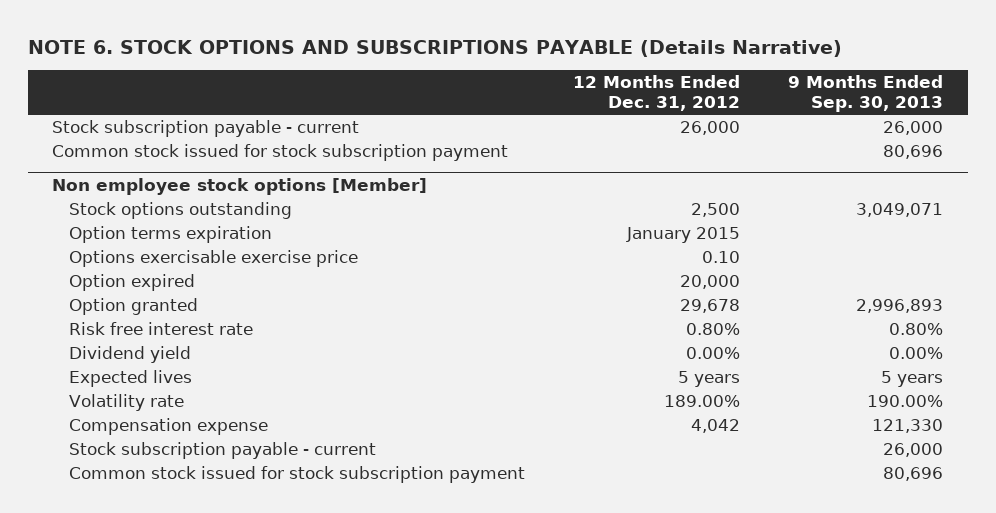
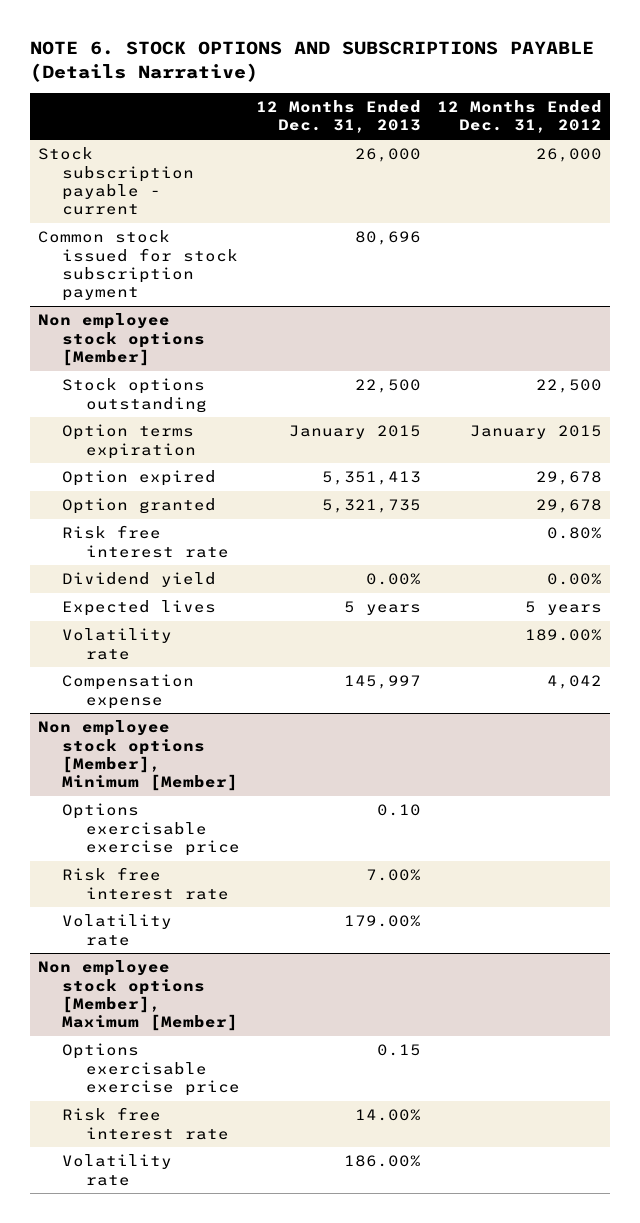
[788,75,944,113] 9 Months Ended Sep. 30, 2013 -> none
none -> [256,100,422,134] 12 Months Ended Dec. 31, 2013
[691,203,741,218] 2,500 -> [535,379,602,394] 22,500
[68,250,358,268] Options exercisable exercise price -> none
[680,275,741,290] 20,000 -> [535,471,602,486] 29,678
[68,442,376,460] Stock subscription payable - current -> none
[68,466,525,484] Common stock issued for stock subscription payment -> none
none -> [38,720,239,792] Non employee stock options [Member], Minimum [Member]
none -> [62,803,241,856] Options exercisable exercise price
none -> [62,867,230,900] Risk free interest rate
none -> [62,914,173,946] Volatility rate
none -> [38,960,239,1032] Non employee stock options [Member], Maximum [Member]
none -> [62,1043,241,1096] Options exercisable exercise price
none -> [62,1107,230,1140] Risk free interest rate
none -> [62,1154,173,1186] Volatility rate

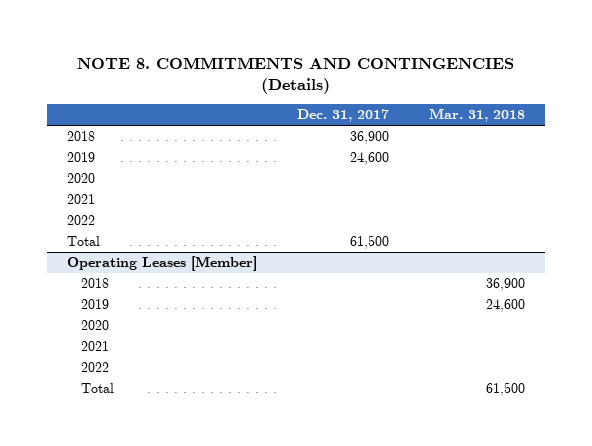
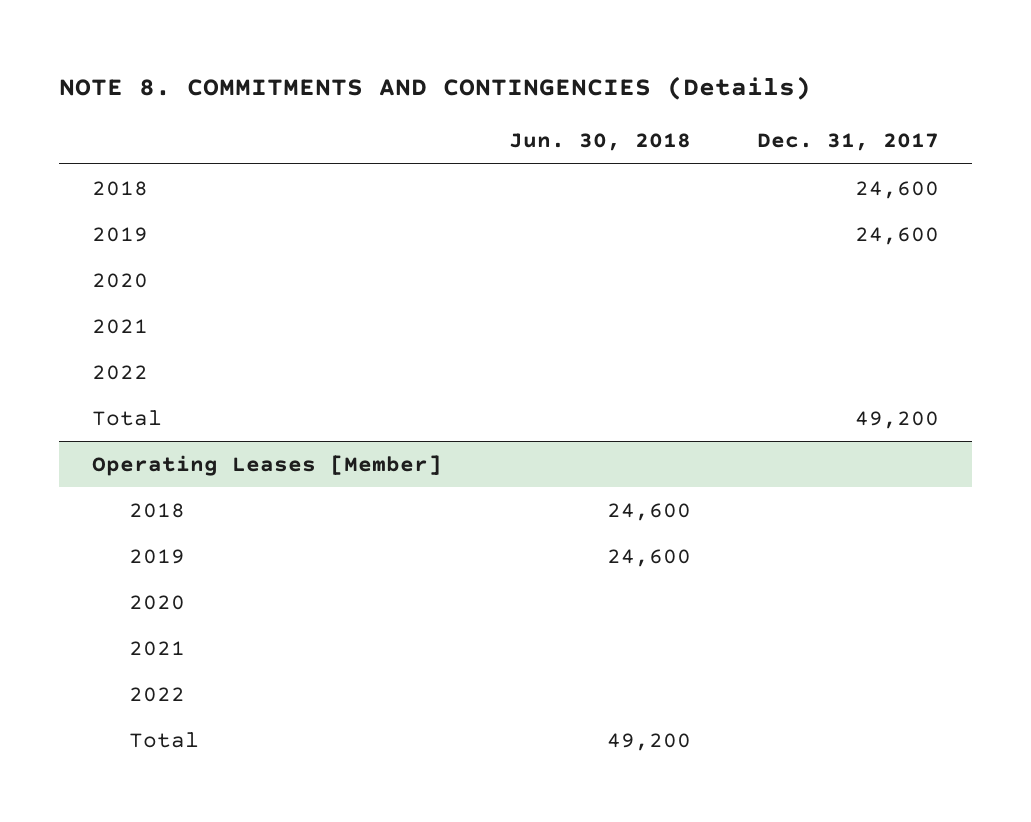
[429,108,526,123] Mar. 31, 2018 -> none
none -> [508,133,691,152] Jun. 30, 2018
[350,131,390,145] 36,900 -> [855,180,940,199] 24,600
[350,235,390,250] 61,500 -> [855,410,940,429] 49,200

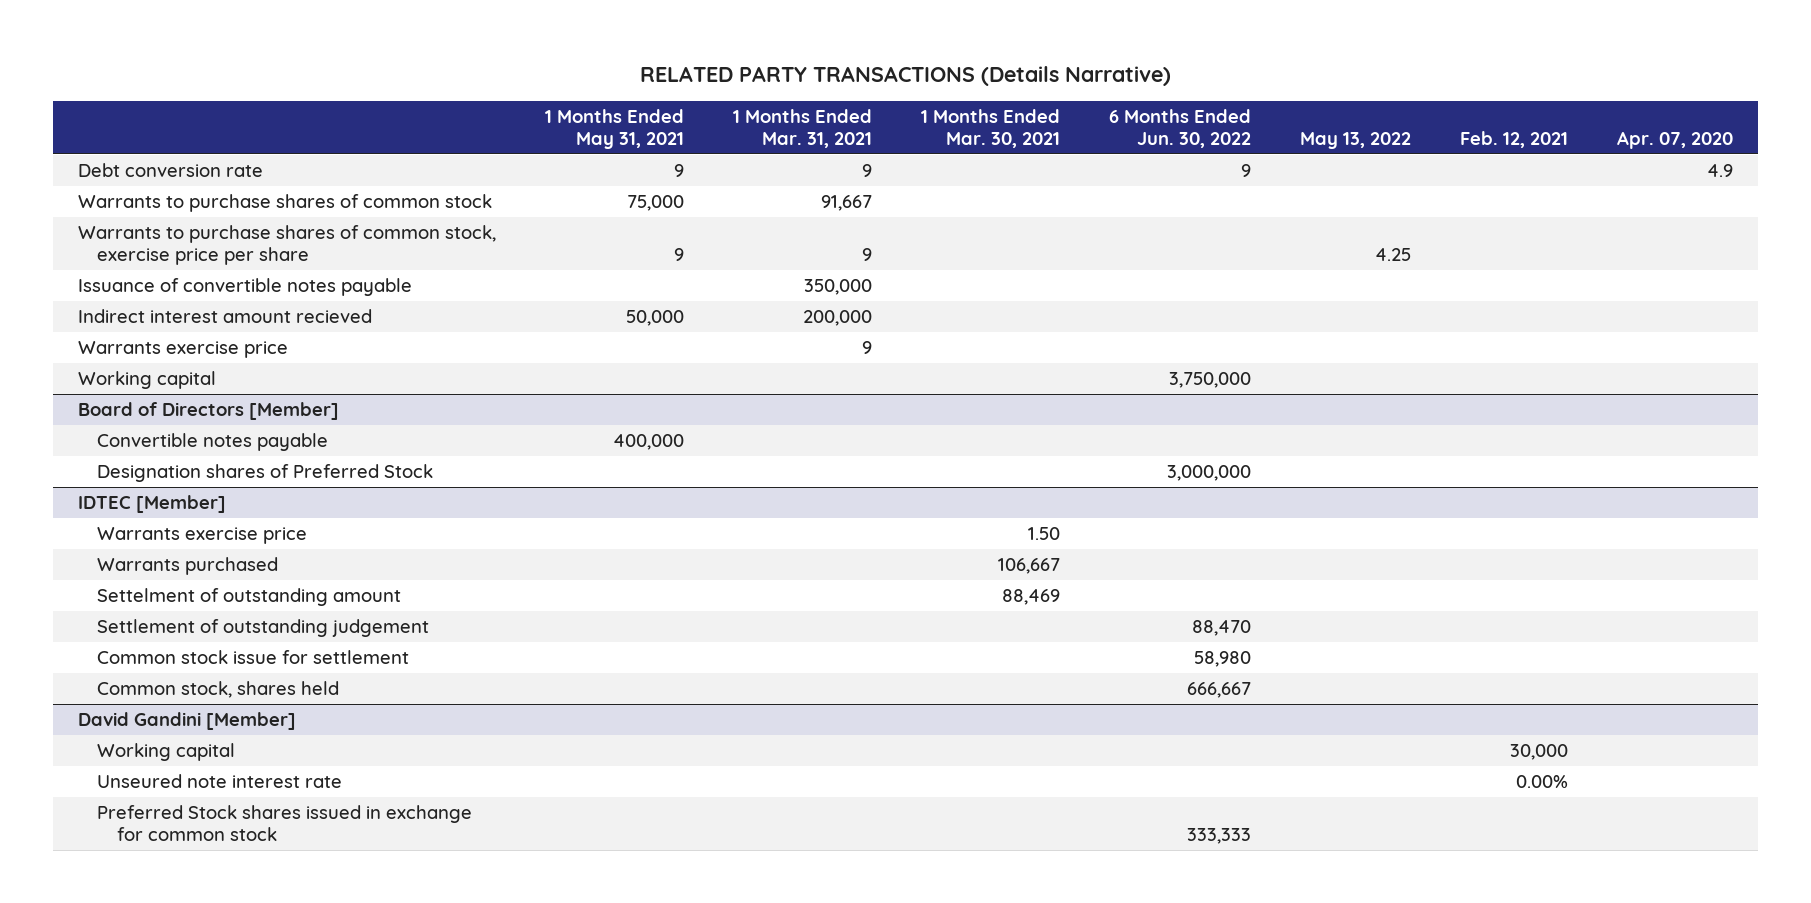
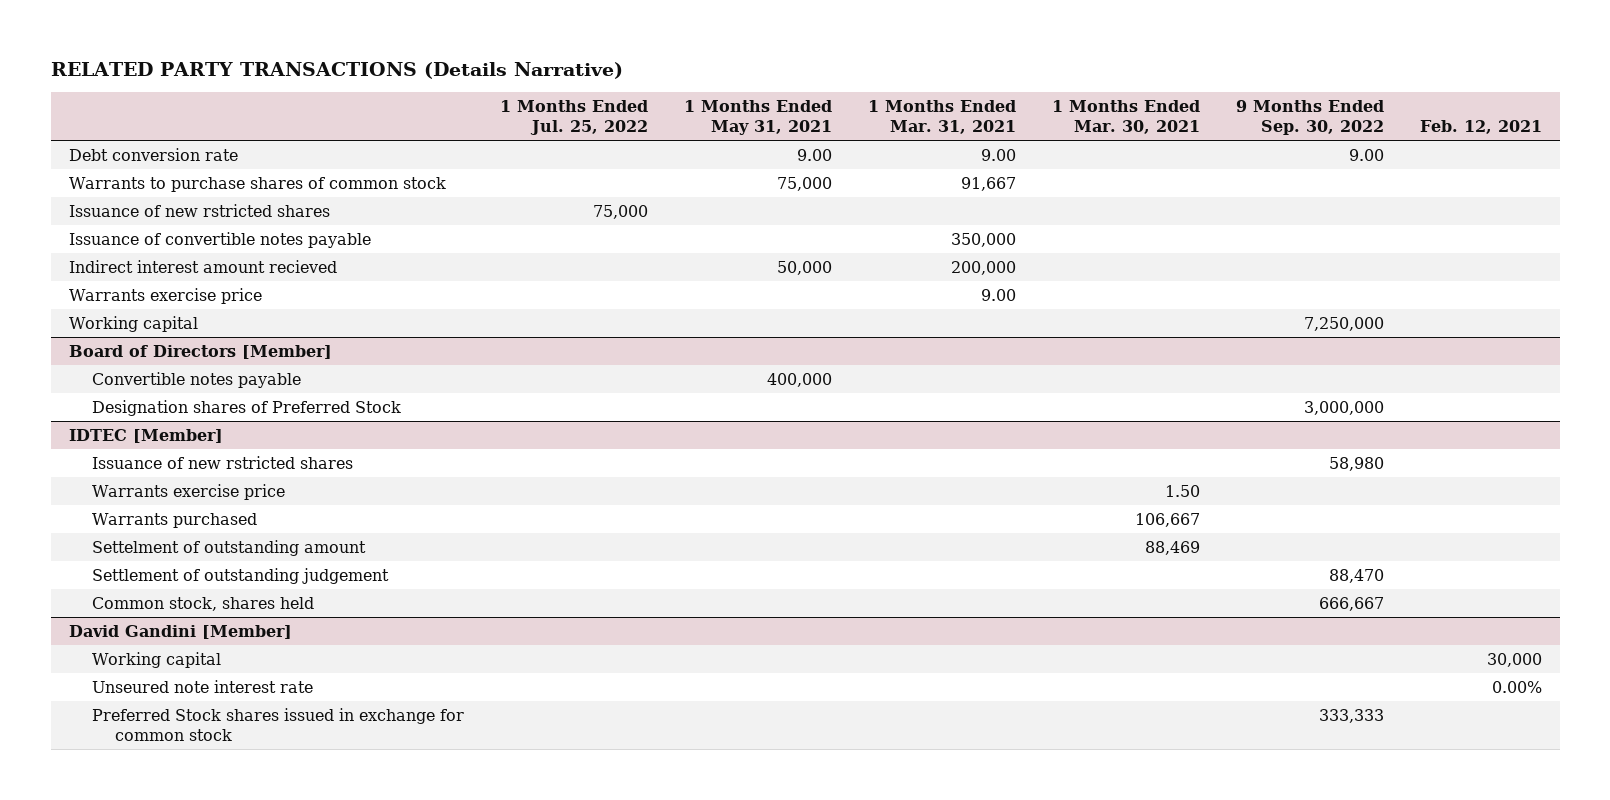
[1109,109,1252,148] 6 Months Ended Jun. 30, 2022 -> none
[1300,131,1412,149] May 13, 2022 -> none
[1617,130,1734,149] Apr. 07, 2020 -> none
none -> [499,99,648,136] 1 Months Ended Jul. 25, 2022
none -> [1235,99,1384,136] 9 Months Ended Sep. 30, 2022
[673,164,684,178] 9 -> [796,149,832,162] 9.00
[861,164,872,178] 9 -> [980,149,1016,162] 9.00
[77,225,496,266] Warrants to purchase shares of common stock, exercise price per share -> none
none -> [68,204,330,218] Issuance of new rstricted shares
[861,341,872,355] 9 -> [980,289,1016,302] 9.00
none -> [91,456,353,470] Issuance of new rstricted shares
[97,650,410,665] Common stock issue for settlement -> none

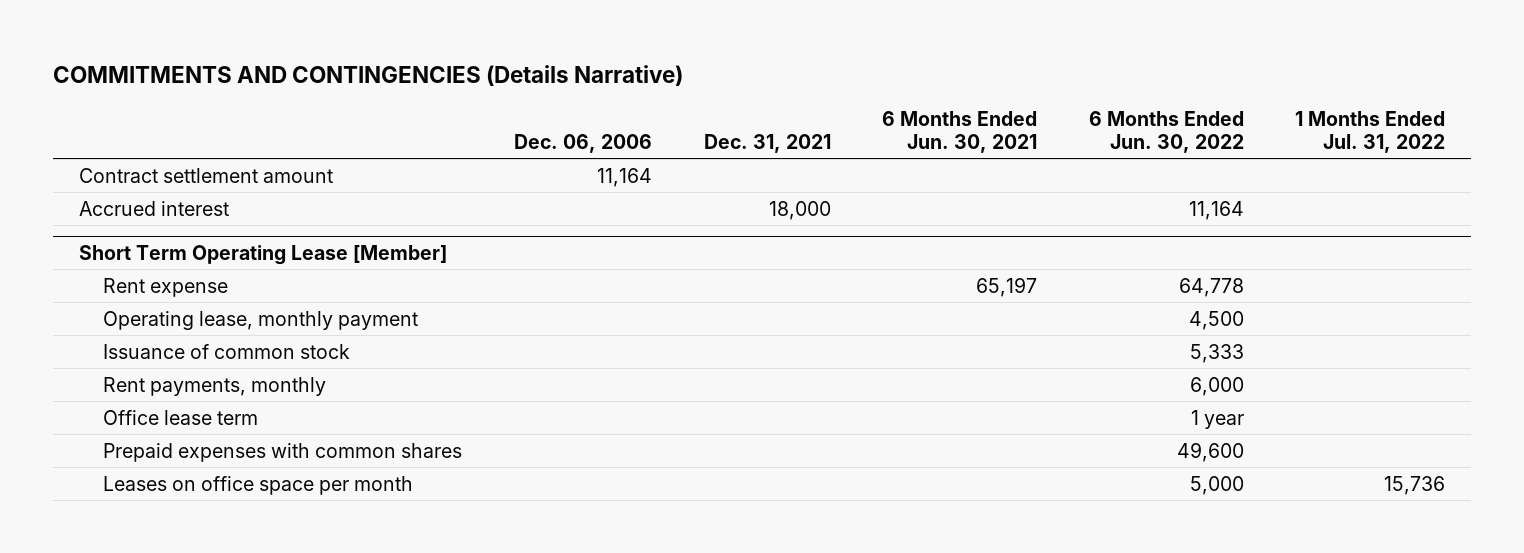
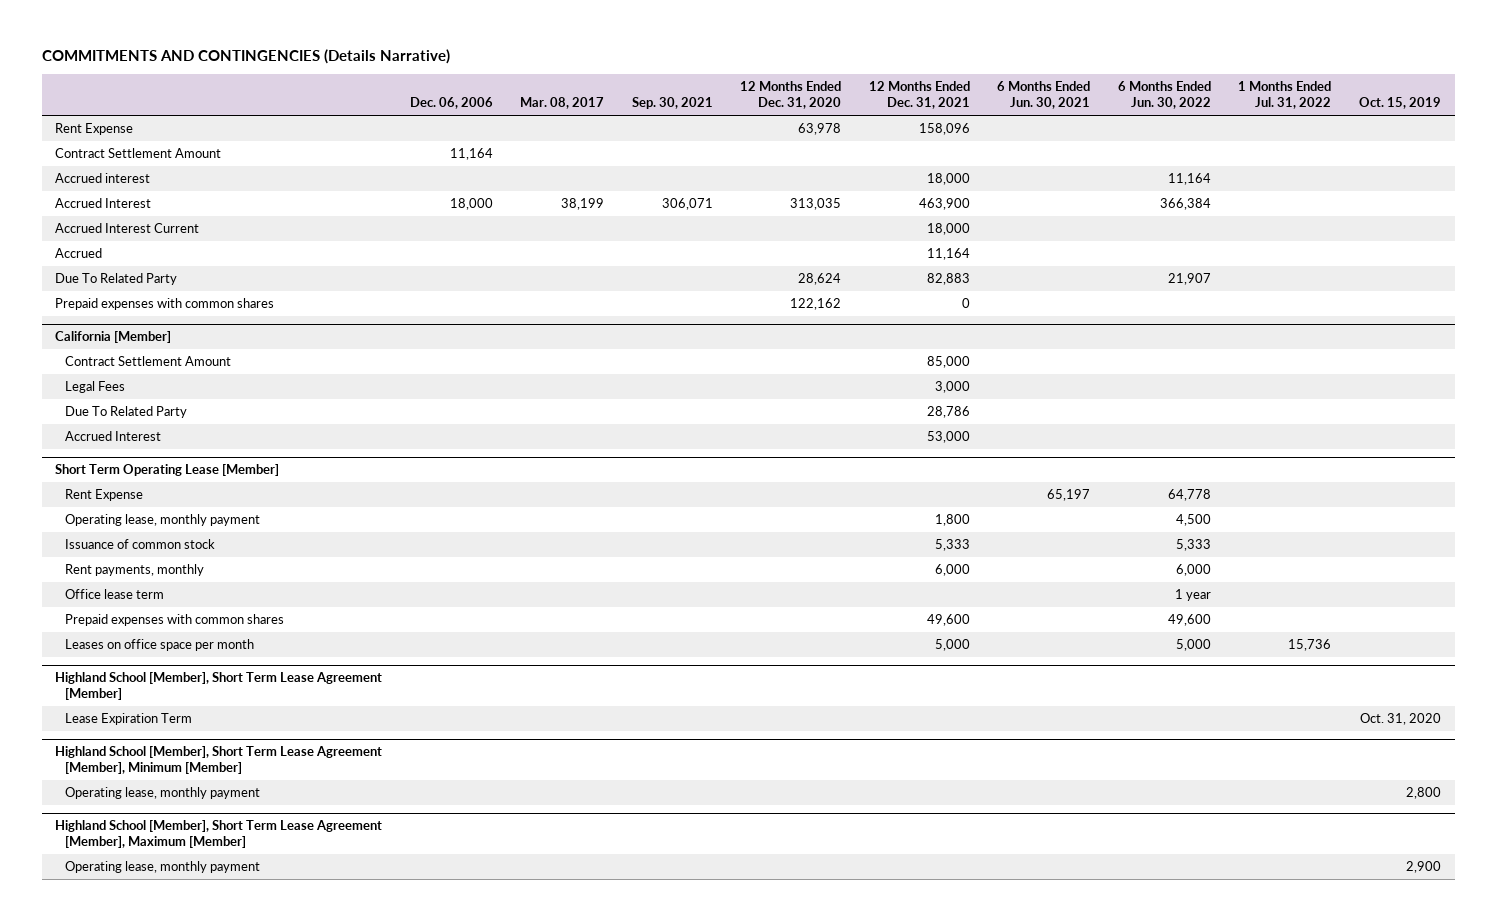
[703,133,831,153] Dec. 31, 2021 -> none
none -> [520,97,605,110] Mar. 08, 2017
none -> [631,97,713,110] Sep. 30, 2021
none -> [740,80,842,110] 12 Months Ended Dec. 31, 2020
none -> [868,80,970,110] 12 Months Ended Dec. 31, 2021
none -> [1359,97,1442,110] Oct. 15, 2019
none -> [55,123,134,136] Rent Expense
[78,167,333,183] Contract settlement amount -> [55,148,222,159] Contract Settlement Amount
none -> [55,198,152,209] Accrued Interest
none -> [55,223,200,234] Accrued Interest Current
none -> [55,248,103,259] Accrued
none -> [55,273,178,286] Due To Related Party
none -> [55,298,275,311] Prepaid expenses with common shares
none -> [55,331,172,344] California [Member]
none -> [65,356,232,367] Contract Settlement Amount
none -> [65,381,126,394] Legal Fees
none -> [65,406,188,419] Due To Related Party
none -> [65,431,162,442] Accrued Interest
[103,277,229,297] Rent expense -> [65,489,144,502] Rent Expense
none -> [55,672,383,701] Highland School [Member], Short Term Lease Agreement [Member]
none -> [65,713,193,726] Lease Expiration Term
none -> [55,746,383,775] Highland School [Member], Short Term Lease Agreement [Member], Minimum [Member]
none -> [65,787,261,800] Operating lease, monthly payment
none -> [55,820,383,849] Highland School [Member], Short Term Lease Agreement [Member], Maximum [Member]
none -> [65,861,261,874] Operating lease, monthly payment

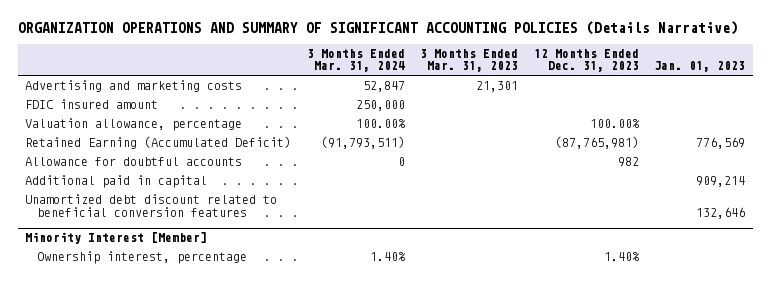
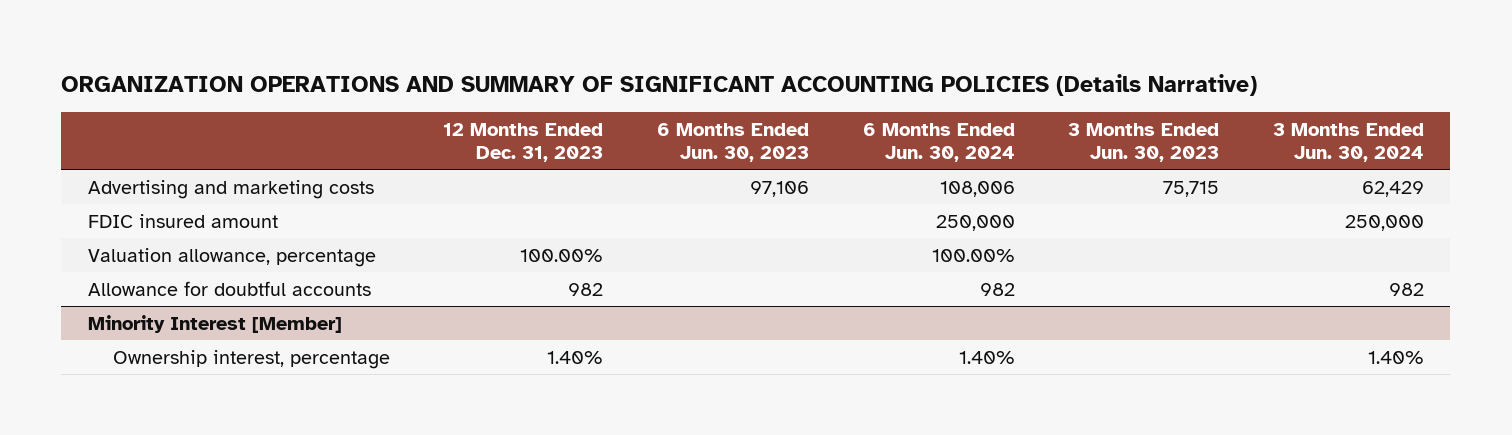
[306,48,405,73] 3 Months Ended Mar. 31, 2024 -> none
[420,48,519,73] 3 Months Ended Mar. 31, 2023 -> none
[654,61,746,73] Jan. 01, 2023 -> none
none -> [657,122,810,163] 6 Months Ended Jun. 30, 2023
none -> [862,122,1015,163] 6 Months Ended Jun. 30, 2024
none -> [1068,122,1220,163] 3 Months Ended Jun. 30, 2023
none -> [1272,122,1424,163] 3 Months Ended Jun. 30, 2024
[25,136,292,150] Retained Earning (Accumulated Deficit) -> none
[25,175,208,189] Additional paid in capital -> none
[25,194,278,217] Unamortized debt discount related to beneficial conversion features -> none

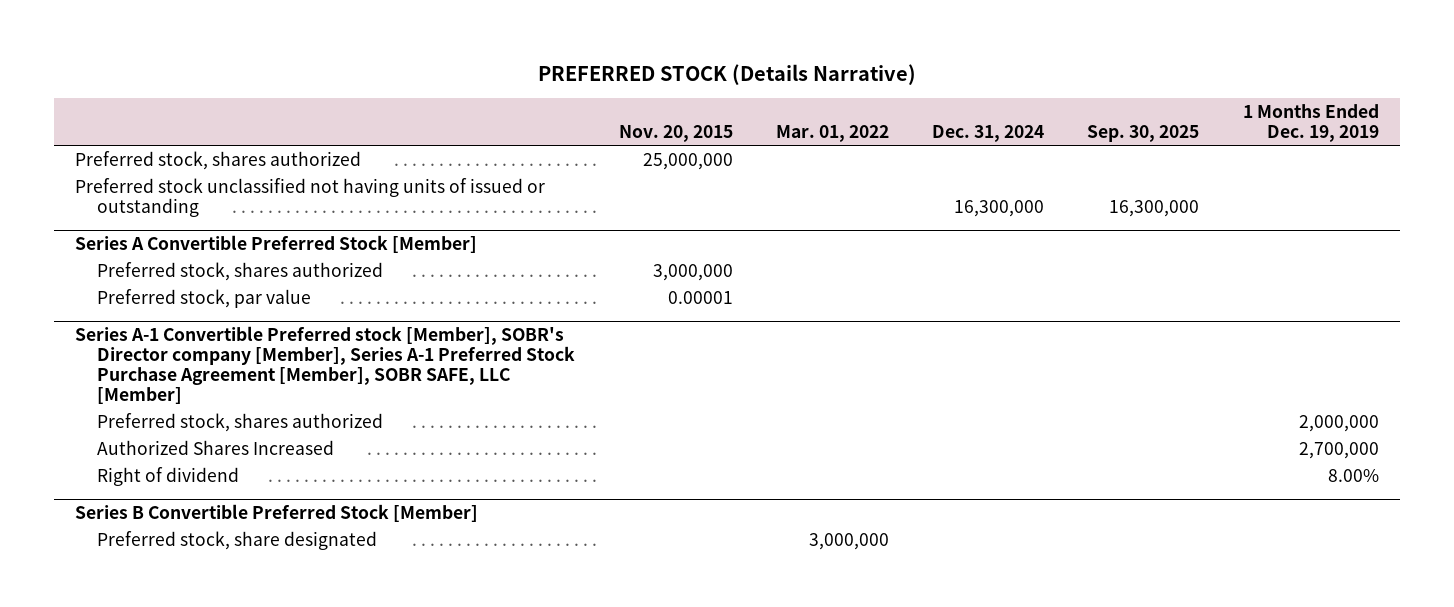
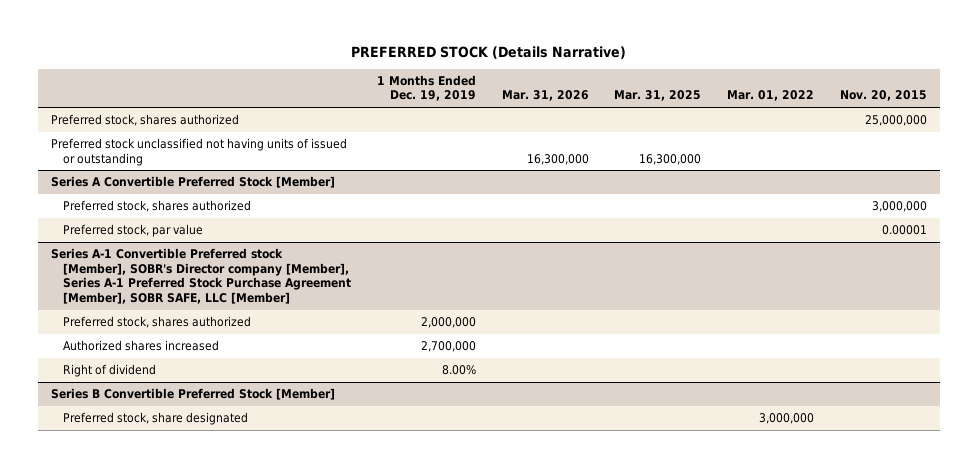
[932,125,1045,143] Dec. 31, 2024 -> none
[1087,125,1200,143] Sep. 30, 2025 -> none
none -> [501,90,589,102] Mar. 31, 2026
none -> [614,90,702,102] Mar. 31, 2025
[97,439,335,455] Authorized Shares Increased -> [62,340,219,352] Authorized shares increased

